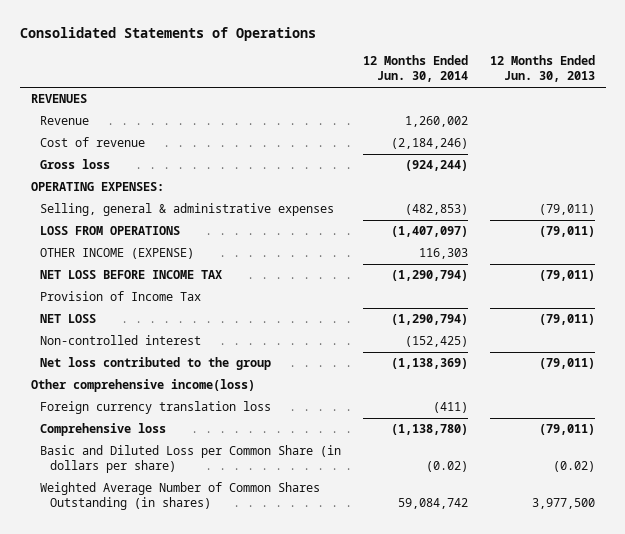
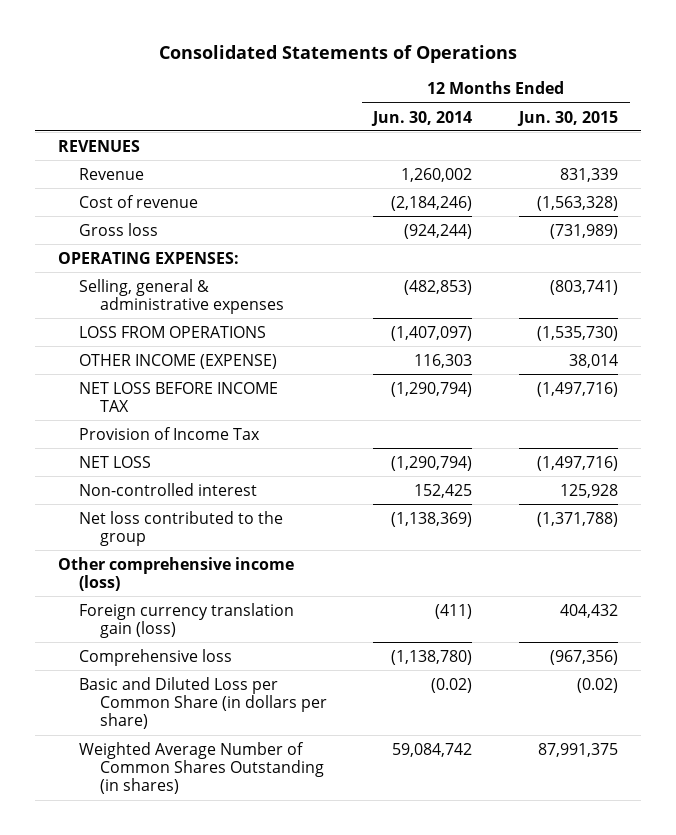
[489,55,595,83] 12 Months Ended Jun. 30, 2013 -> none
none -> [516,110,618,126] Jun. 30, 2015
[404,336,468,348] (152,425) -> [414,483,473,498] 152,425
[30,379,255,393] Other comprehensive income(loss) -> [57,556,294,591] Other comprehensive income (loss)
[40,401,272,415] Foreign currency translation loss -> [78,602,294,638] Foreign currency translation gain (loss)

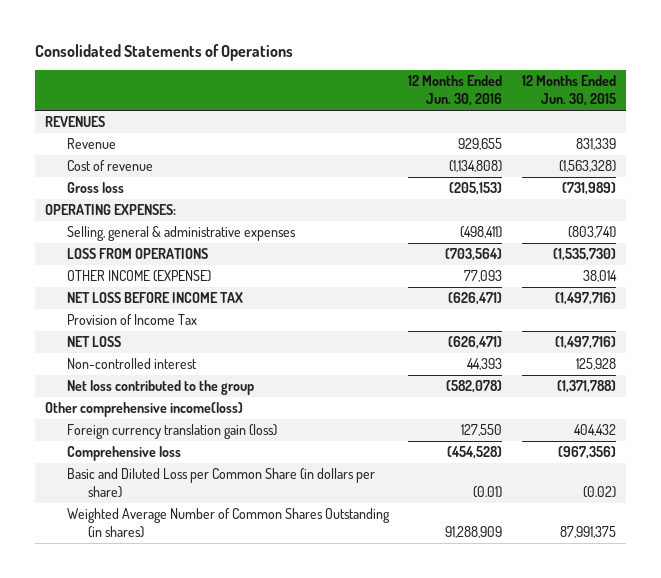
[371,110,473,126] Jun. 30, 2014 -> none
none -> [408,75,503,107] 12 Months Ended Jun. 30, 2016
[57,556,294,591] Other comprehensive income (loss) -> [44,402,243,418] Other comprehensive income(loss)

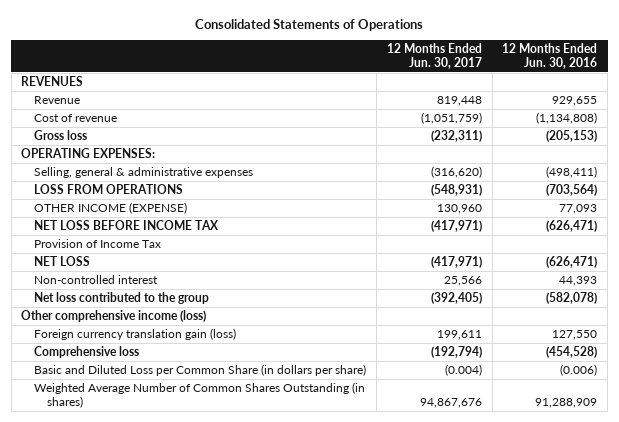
[522,75,617,107] 12 Months Ended Jun. 30, 2015 -> none
none -> [386,42,482,69] 12 Months Ended Jun. 30, 2017
[44,402,243,418] Other comprehensive income(loss) -> [21,309,207,322] Other comprehensive income (loss)
[473,485,503,498] (0.01) -> [560,363,598,376] (0.006)

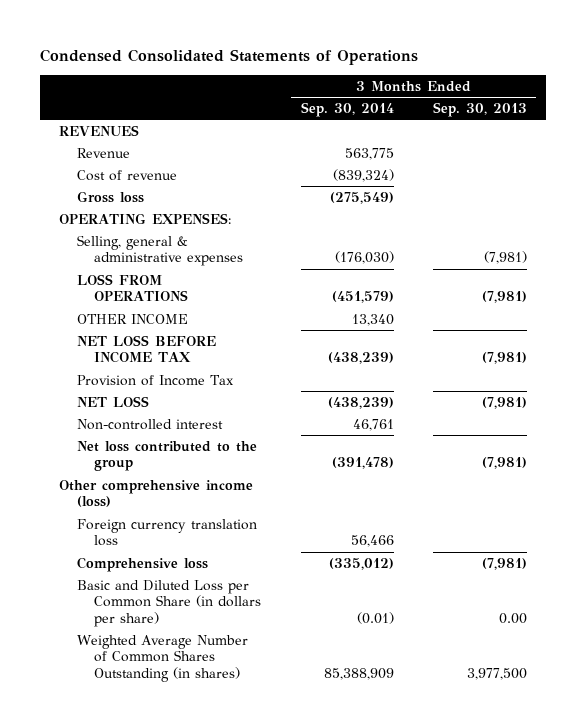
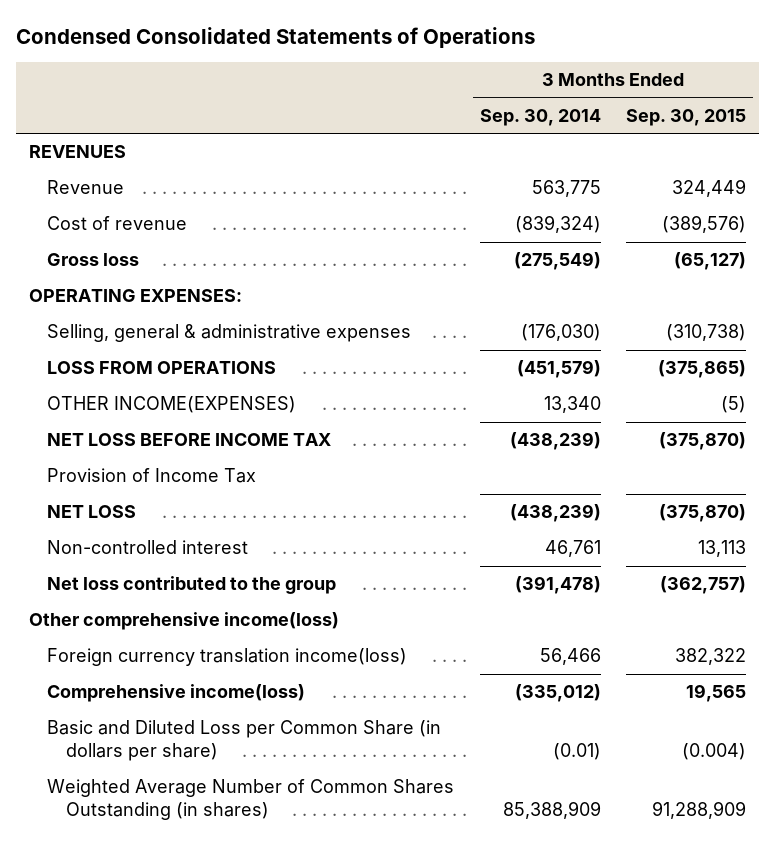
[432,101,527,117] Sep. 30, 2013 -> none
none -> [626,108,747,126] Sep. 30, 2015
[76,313,188,324] OTHER INCOME -> [47,396,297,414] OTHER INCOME(EXPENSES)
[59,479,254,508] Other comprehensive income (loss) -> [28,612,339,631] Other comprehensive income(loss)
[76,518,257,547] Foreign currency translation loss -> [47,648,408,667] Foreign currency translation income(loss)
[76,556,208,572] Comprehensive loss -> [47,684,306,703] Comprehensive income(loss)

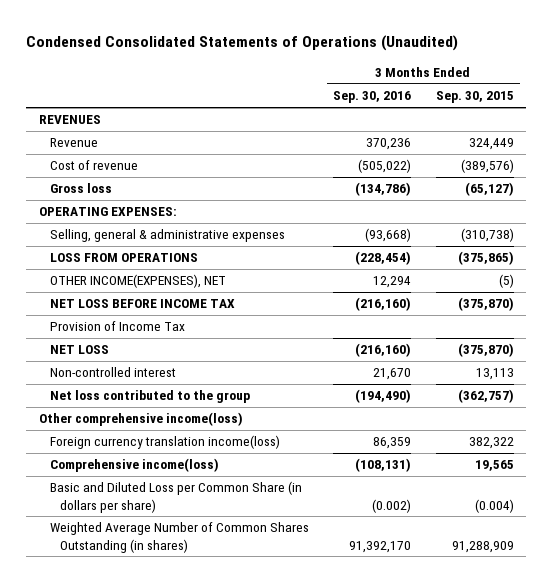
[15,26,535,48] Condensed Consolidated Statements of Operations -> [26,35,459,52] Condensed Consolidated Statements of Operations (Unaudited)
[479,108,601,126] Sep. 30, 2014 -> none
none -> [333,91,412,104] Sep. 30, 2016
[47,396,297,414] OTHER INCOME(EXPENSES) -> [49,274,226,289] OTHER INCOME(EXPENSES), NET

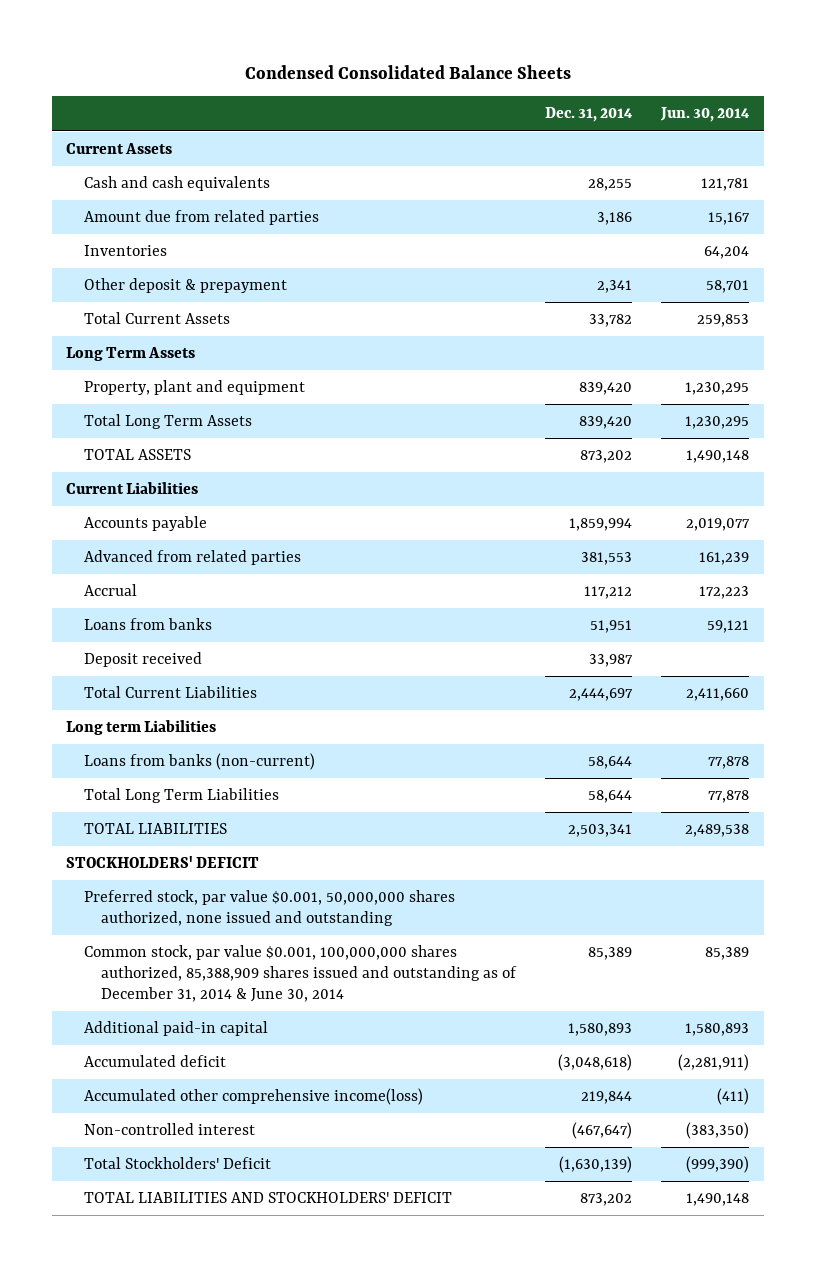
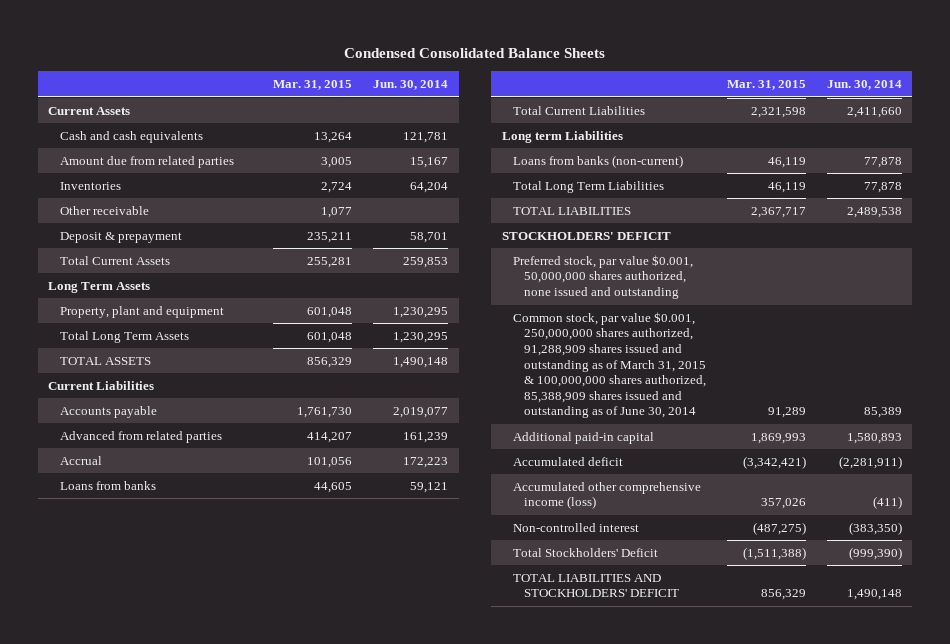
[545,107,634,123] Dec. 31, 2014 -> none
none -> [273,80,353,91] Mar. 31, 2015
none -> [59,205,149,215] Other receivable
[83,278,287,294] Other deposit & prepayment -> [59,231,182,243] Deposit & prepayment
[83,652,202,668] Deposit received -> none
[83,945,517,1002] Common stock, par value $0.001, 100,000,000 shares authorized, 85,388,909 shares issued and outstanding as of December 31, 2014 & June 30, 2014 -> [512,311,706,419] Common stock, par value $0.001, 250,000,000 shares authorized, 91,288,909 shares issued and outstanding as of March 31, 2015 & 100,000,000 shares authorized, 85,388,909 shares issued and outstanding as of June 30, 2014
[83,1088,423,1106] Accumulated other comprehensive income(loss) -> [512,481,701,510] Accumulated other comprehensive income (loss)

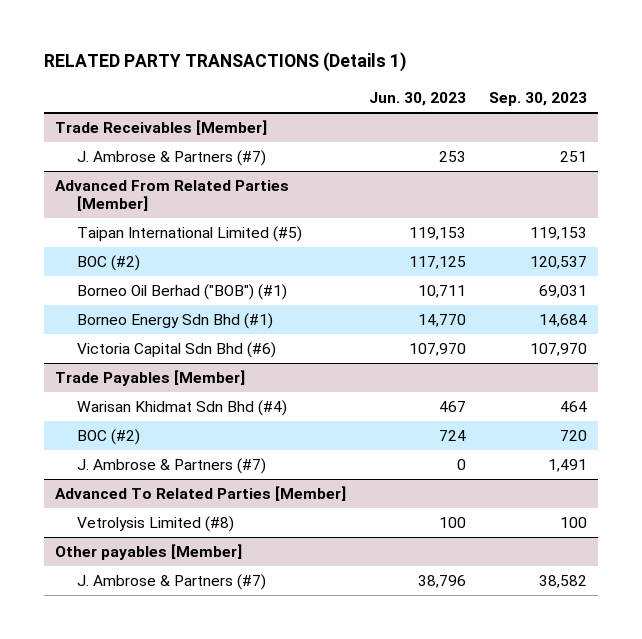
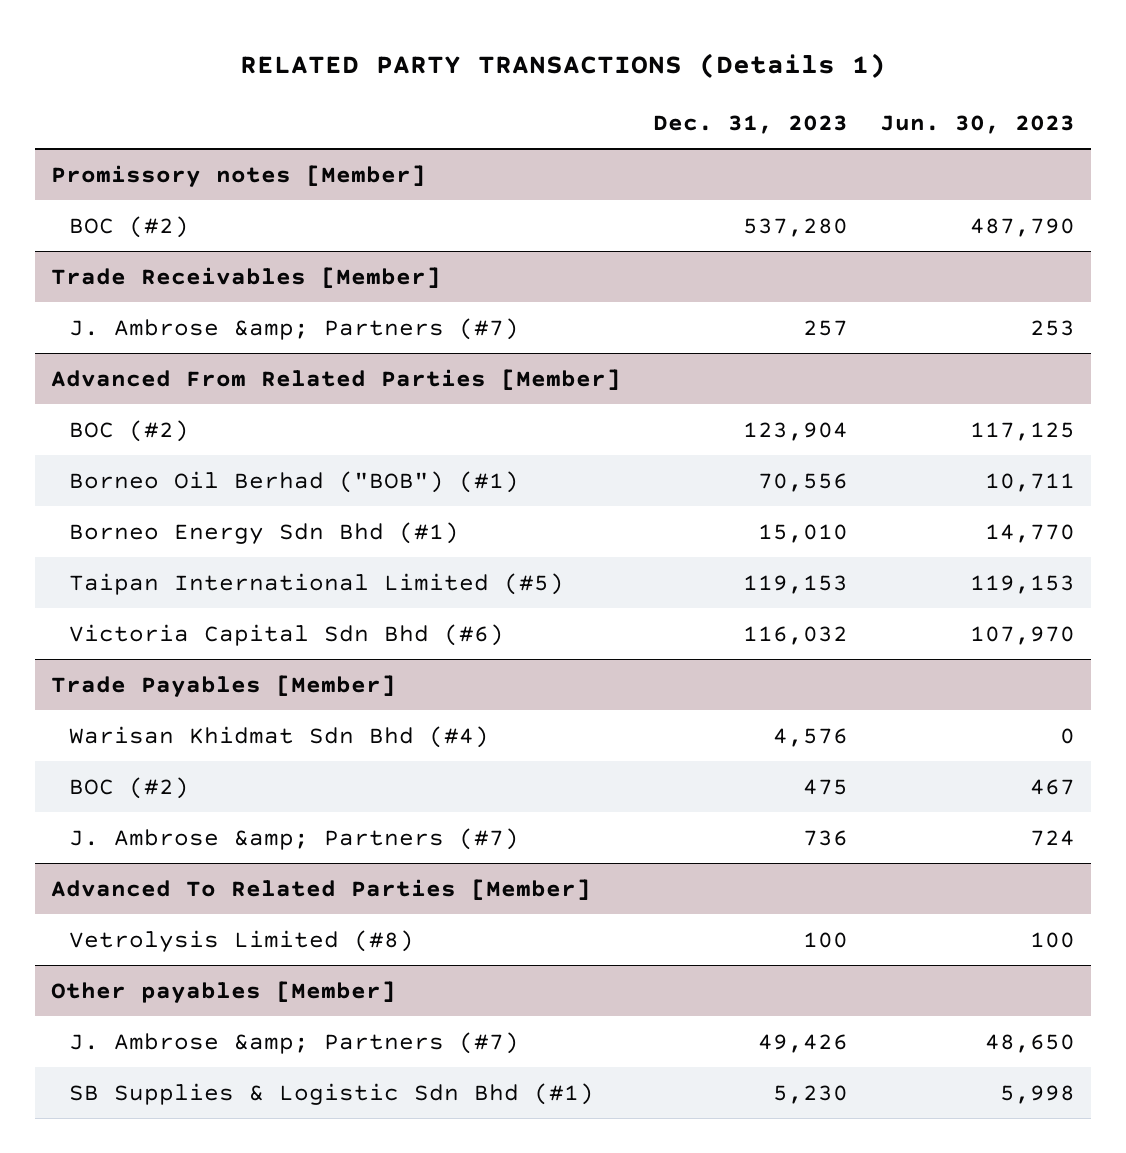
[488,91,587,106] Sep. 30, 2023 -> none
none -> [652,115,848,135] Dec. 31, 2023
none -> [51,164,427,187] Promissory notes [Member]
none -> [69,215,190,238] BOC (#2)
[76,150,266,167] J. Ambrose & Partners (#7) -> [69,317,520,340] J. Ambrose &amp; Partners (#7)
[76,226,302,243] Taipan International Limited (#5) -> [69,572,565,595] Taipan International Limited (#5)
[438,401,466,413] 467 -> [1059,727,1075,744] 0
[438,430,466,442] 724 -> [1029,778,1075,795] 467
[76,458,266,475] J. Ambrose & Partners (#7) -> [69,827,520,850] J. Ambrose &amp; Partners (#7)
[456,459,466,471] 0 -> [1029,829,1075,846] 724
[76,574,266,591] J. Ambrose & Partners (#7) -> [69,1031,520,1054] J. Ambrose &amp; Partners (#7)
[417,575,466,589] 38,796 -> [984,1033,1075,1053] 48,650
none -> [69,1082,595,1105] SB Supplies & Logistic Sdn Bhd (#1)

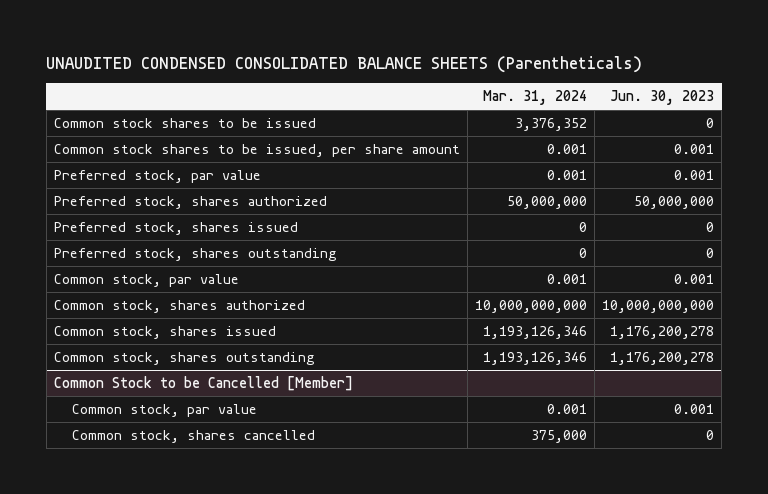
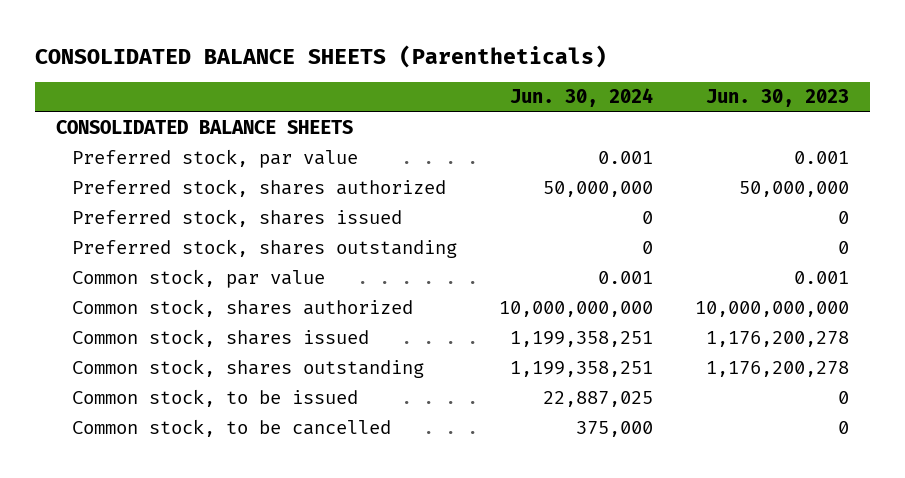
[46,55,643,73] UNAUDITED CONDENSED CONSOLIDATED BALANCE SHEETS (Parentheticals) -> [35,44,608,68] CONSOLIDATED BALANCE SHEETS (Parentheticals)
[482,90,587,106] Mar. 31, 2024 -> none
none -> [510,88,654,108] Jun. 30, 2024
[53,118,316,129] Common stock shares to be issued -> none
[53,144,460,158] Common stock shares to be issued, per share amount -> none
none -> [56,120,354,135] CONSOLIDATED BALANCE SHEETS
[53,376,353,392] Common Stock to be Cancelled [Member] -> none
[71,404,257,418] Common stock, par value -> none
none -> [72,389,359,408] Common stock, to be issued
[71,430,315,444] Common stock, shares cancelled -> [72,419,392,438] Common stock, to be cancelled

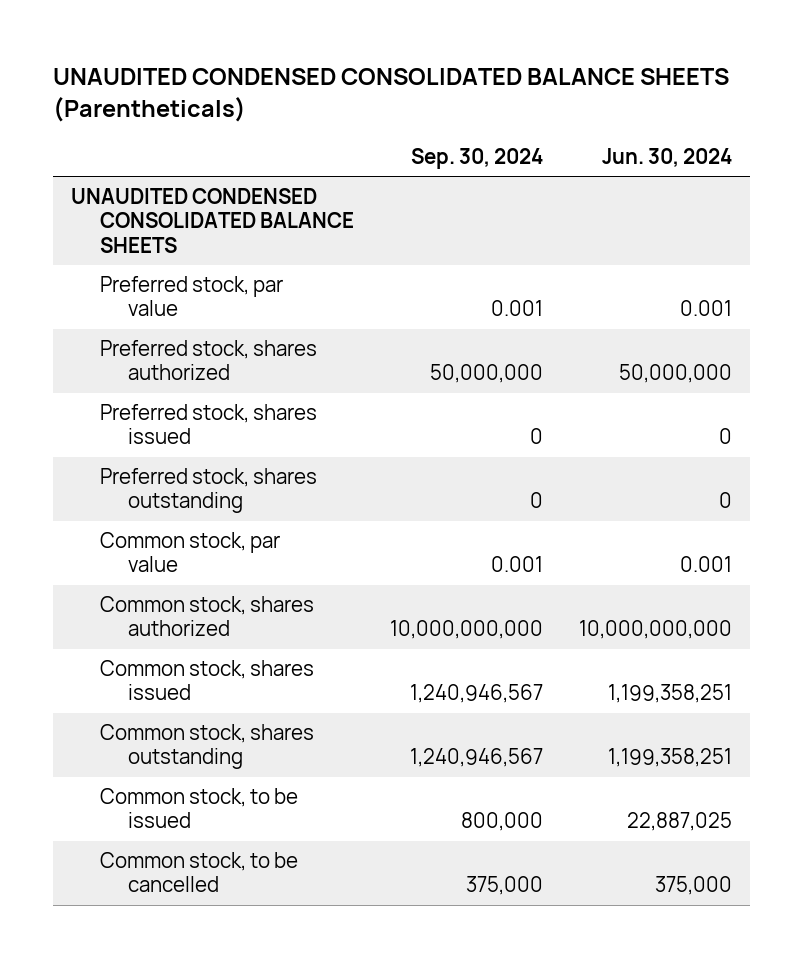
[35,44,608,68] CONSOLIDATED BALANCE SHEETS (Parentheticals) -> [53,67,730,122] UNAUDITED CONDENSED CONSOLIDATED BALANCE SHEETS (Parentheticals)
[706,89,850,108] Jun. 30, 2023 -> none
none -> [410,148,543,170] Sep. 30, 2024
[56,120,354,135] CONSOLIDATED BALANCE SHEETS -> [71,188,354,253] UNAUDITED CONDENSED CONSOLIDATED BALANCE SHEETS

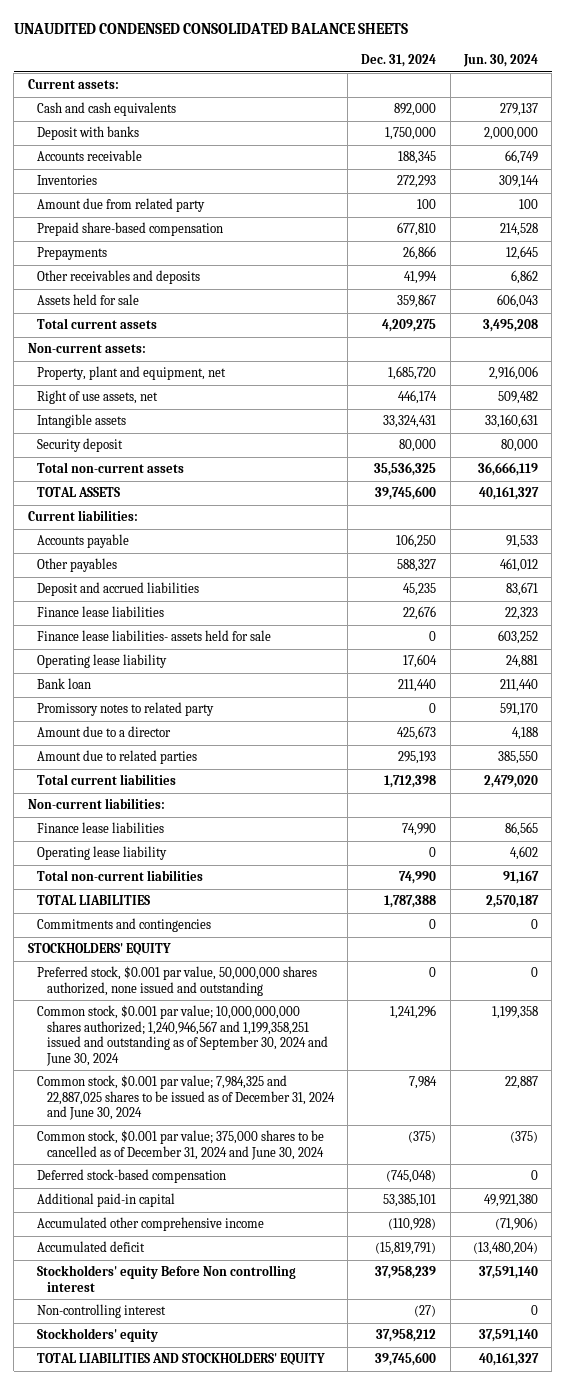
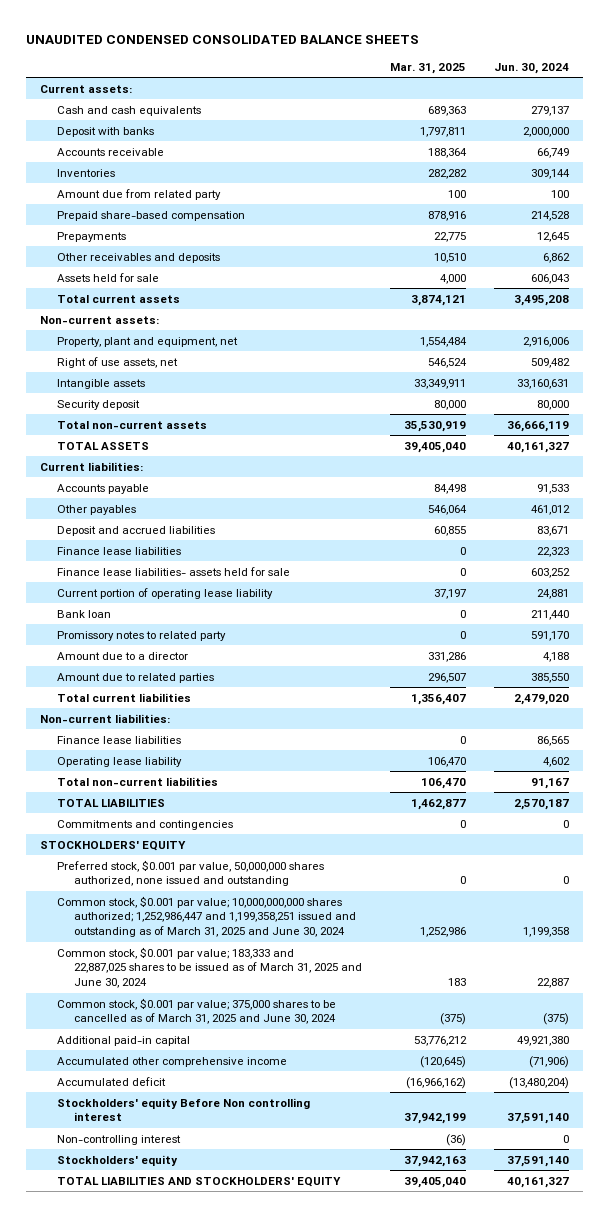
[361,54,437,68] Dec. 31, 2024 -> none
none -> [390,62,467,74] Mar. 31, 2025
[37,654,168,669] Operating lease liability -> [57,587,274,599] Current portion of operating lease liability
[37,1169,227,1184] Deferred stock-based compensation -> none
[37,1005,328,1066] Common stock, $0.001 par value; 10,000,000,000 shares authorized; 1,240,946,567 and 1,199,358,251 issued and outstanding as of September 30, 2024 and June 30, 2024 -> [57,895,357,938] Common stock, $0.001 par value; 10,000,000,000 shares authorized; 1,252,986,447 and 1,199,358,251 issued and outstanding as of March 31, 2025 and June 30, 2024
[37,1075,335,1121] Common stock, $0.001 par value; 7,984,325 and 22,887,025 shares to be issued as of December 31, 2024 and June 30, 2024 -> [57,946,363,989] Common stock, $0.001 par value; 183,333 and 22,887,025 shares to be issued as of March 31, 2025 and June 30, 2024
[37,1130,325,1160] Common stock, $0.001 par value; 375,000 shares to be cancelled as of December 31, 2024 and June 30, 2024 -> [57,997,337,1025] Common stock, $0.001 par value; 375,000 shares to be cancelled as of March 31, 2025 and June 30, 2024

